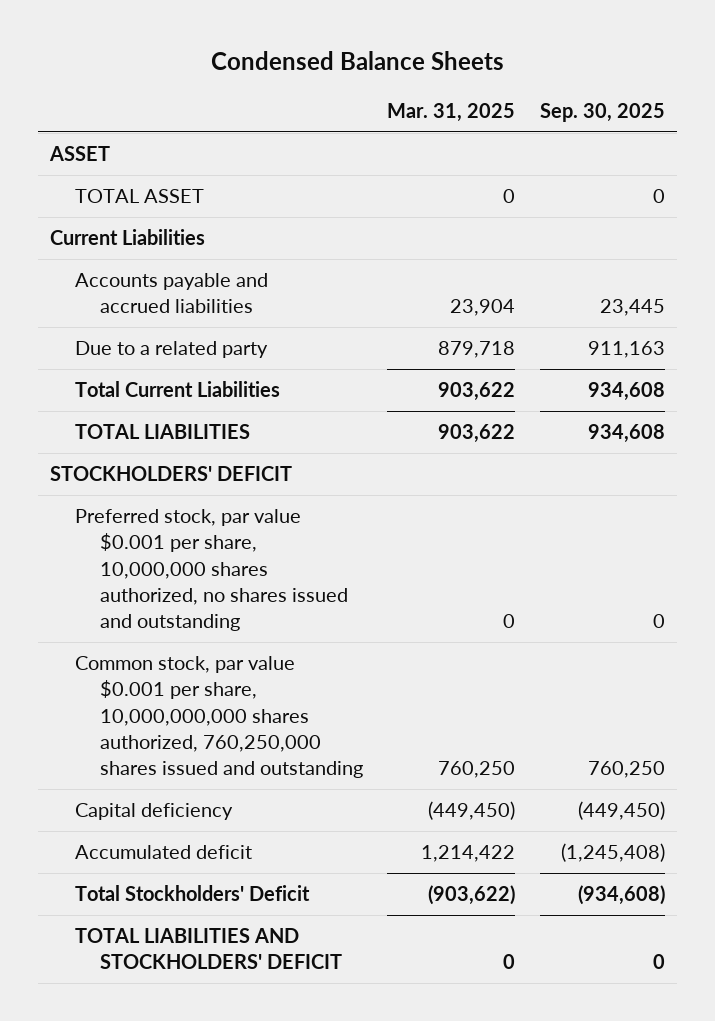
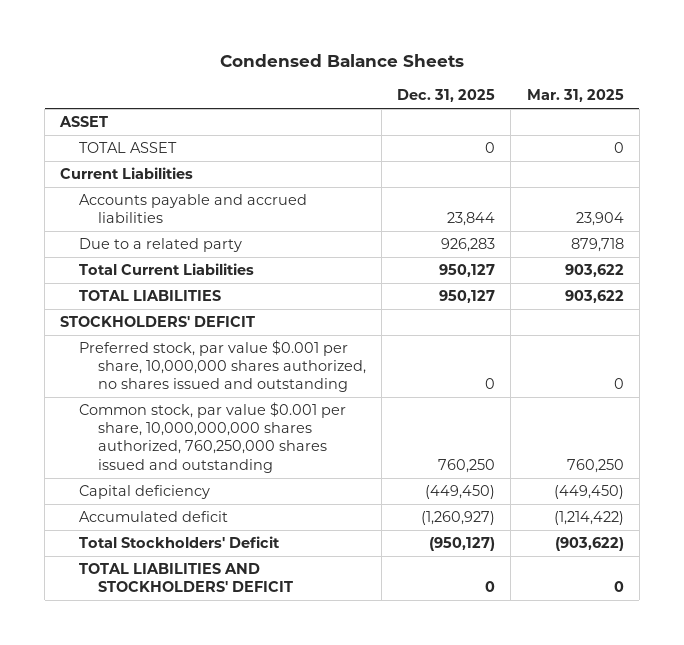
[539,103,665,123] Sep. 30, 2025 -> none
none -> [397,89,496,103] Dec. 31, 2025
[421,845,516,863] 1,214,422 -> [553,511,624,526] (1,214,422)

